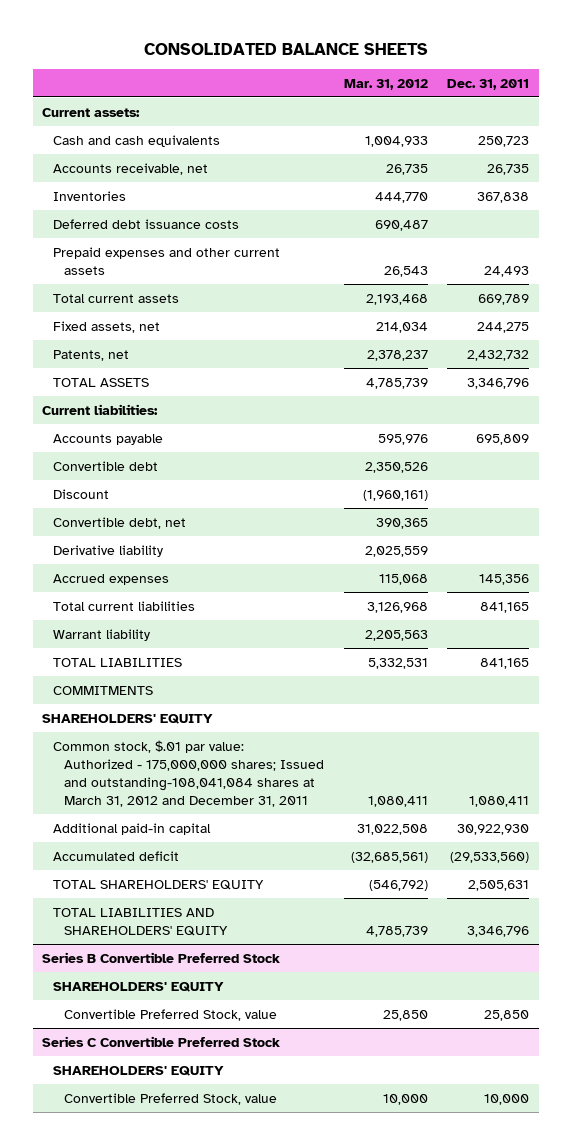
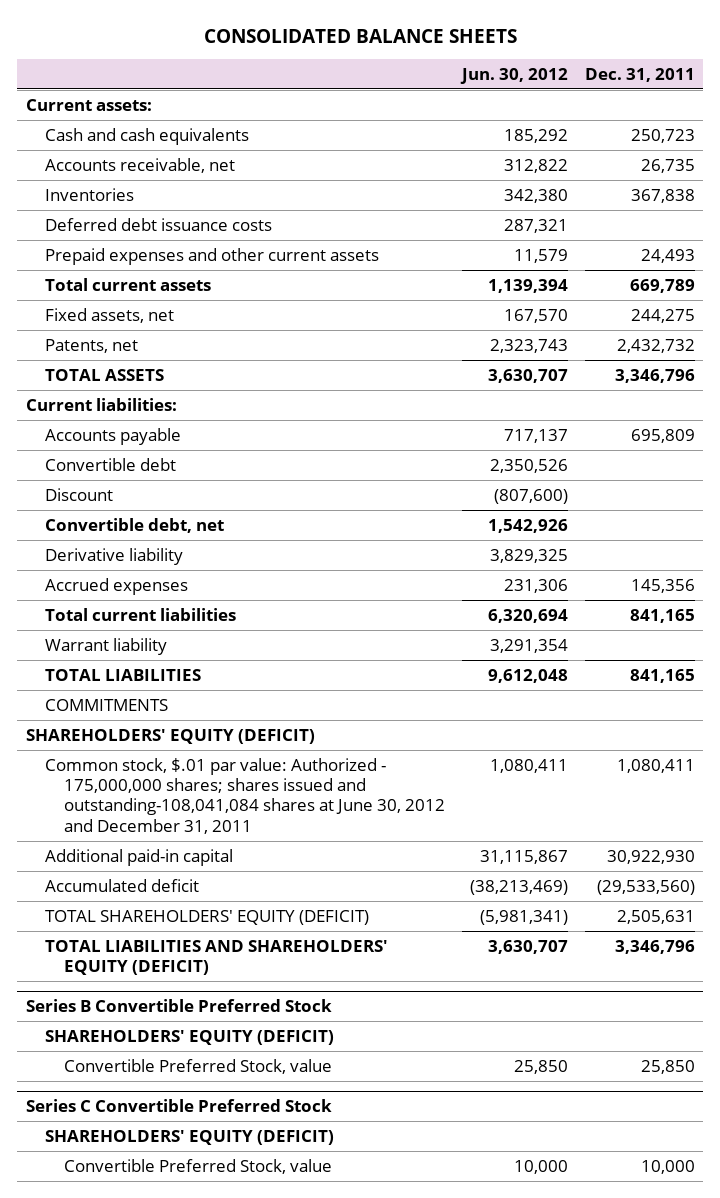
[343,78,428,90] Mar. 31, 2012 -> none
none -> [460,67,569,84] Jun. 30, 2012
[42,713,214,724] SHAREHOLDERS' EQUITY -> [25,728,315,744] SHAREHOLDERS' EQUITY (DEFICIT)
[53,739,325,808] Common stock, $.01 par value: Authorized - 175,000,000 shares; Issued and outstanding-108,041,084 shares at March 31, 2012 and December 31, 2011 -> [45,757,446,834] Common stock, $.01 par value: Authorized - 175,000,000 shares; shares issued and outstanding-108,041,084 shares at June 30, 2012 and December 31, 2011
[53,879,265,890] TOTAL SHAREHOLDERS' EQUITY -> [45,909,370,925] TOTAL SHAREHOLDERS' EQUITY (DEFICIT)
[53,907,229,936] TOTAL LIABILITIES AND SHAREHOLDERS' EQUITY -> [45,939,389,975] TOTAL LIABILITIES AND SHAREHOLDERS' EQUITY (DEFICIT)
[53,981,225,992] SHAREHOLDERS' EQUITY -> [45,1029,335,1045] SHAREHOLDERS' EQUITY (DEFICIT)
[53,1065,225,1076] SHAREHOLDERS' EQUITY -> [45,1129,335,1145] SHAREHOLDERS' EQUITY (DEFICIT)

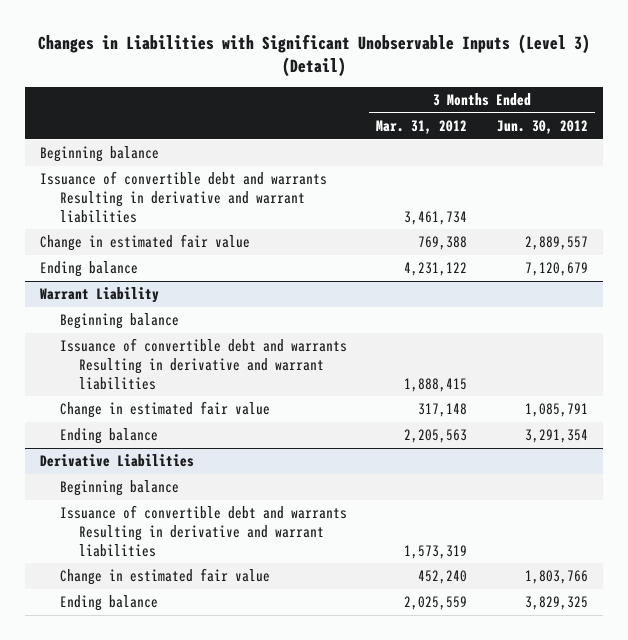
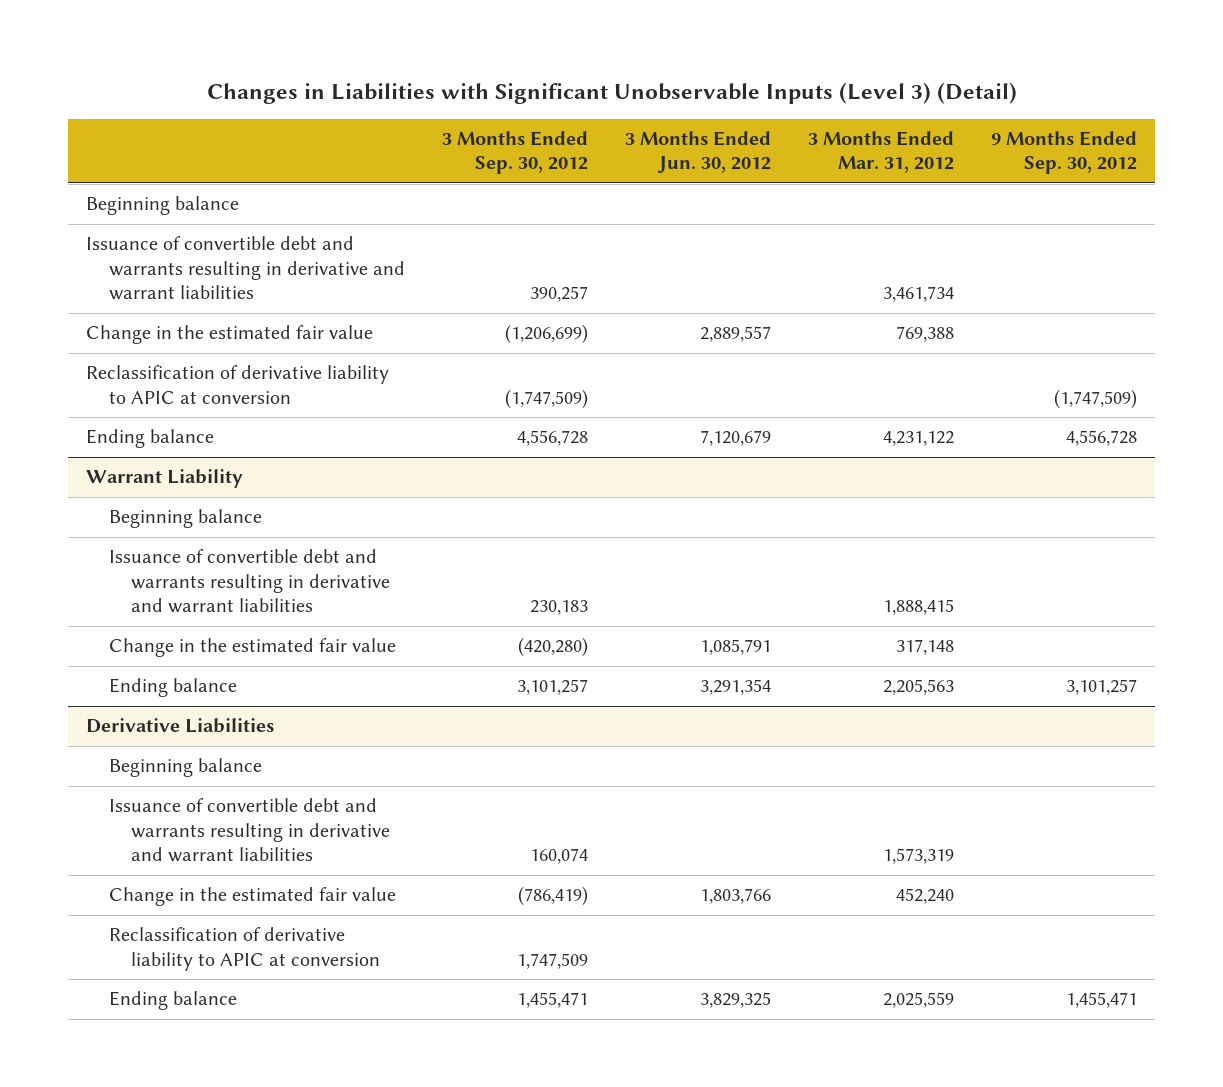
none -> [441,130,588,175] 3 Months Ended Sep. 30, 2012
none -> [990,130,1137,175] 9 Months Ended Sep. 30, 2012
[40,171,328,223] Issuance of convertible debt and warrants Resulting in derivative and warrant liabilities -> [86,236,405,301] Issuance of convertible debt and warrants resulting in derivative and warrant liabilities
[40,234,251,252] Change in estimated fair value -> [86,325,374,345] Change in the estimated fair value
none -> [86,365,390,404] Reclassification of derivative liability to APIC at conversion
[59,338,347,390] Issuance of convertible debt and warrants Resulting in derivative and warrant liabilities -> [108,549,391,614] Issuance of convertible debt and warrants resulting in derivative and warrant liabilities
[59,401,270,419] Change in estimated fair value -> [108,638,396,658] Change in the estimated fair value
[59,505,347,557] Issuance of convertible debt and warrants Resulting in derivative and warrant liabilities -> [108,798,391,863] Issuance of convertible debt and warrants resulting in derivative and warrant liabilities
[59,568,270,586] Change in estimated fair value -> [108,887,396,907] Change in the estimated fair value
none -> [108,927,381,971] Reclassification of derivative liability to APIC at conversion

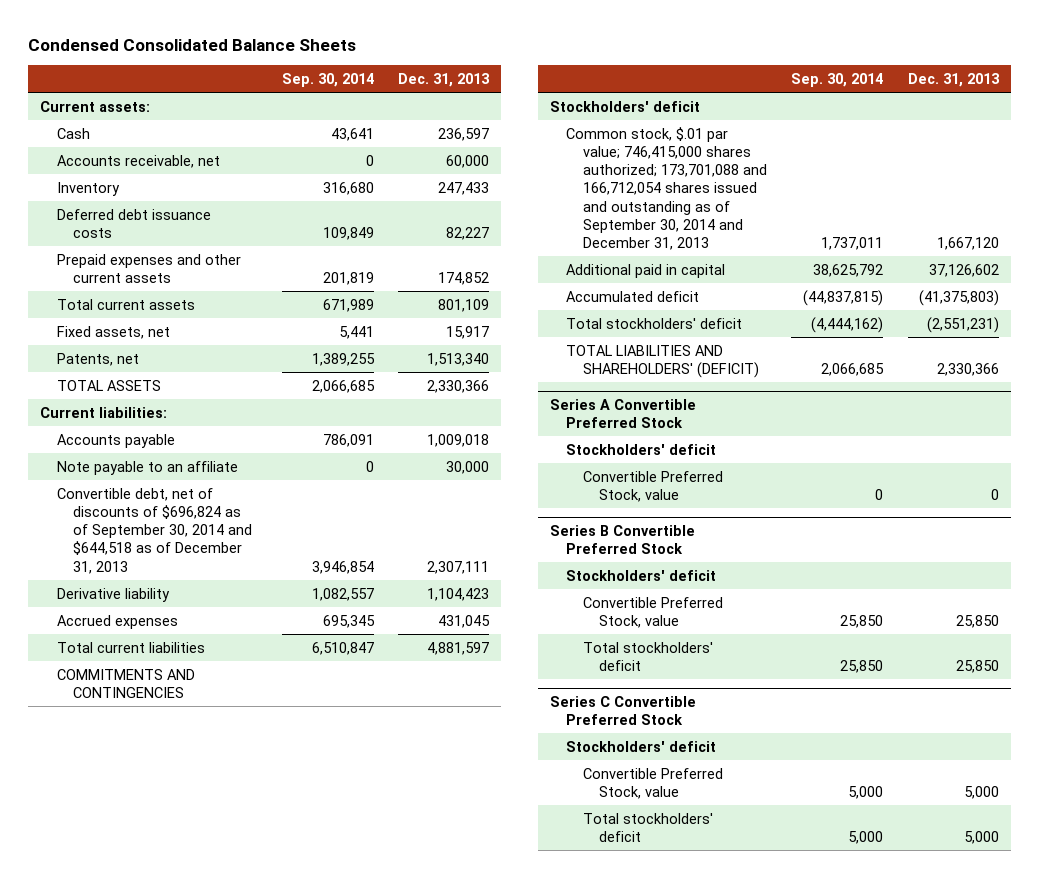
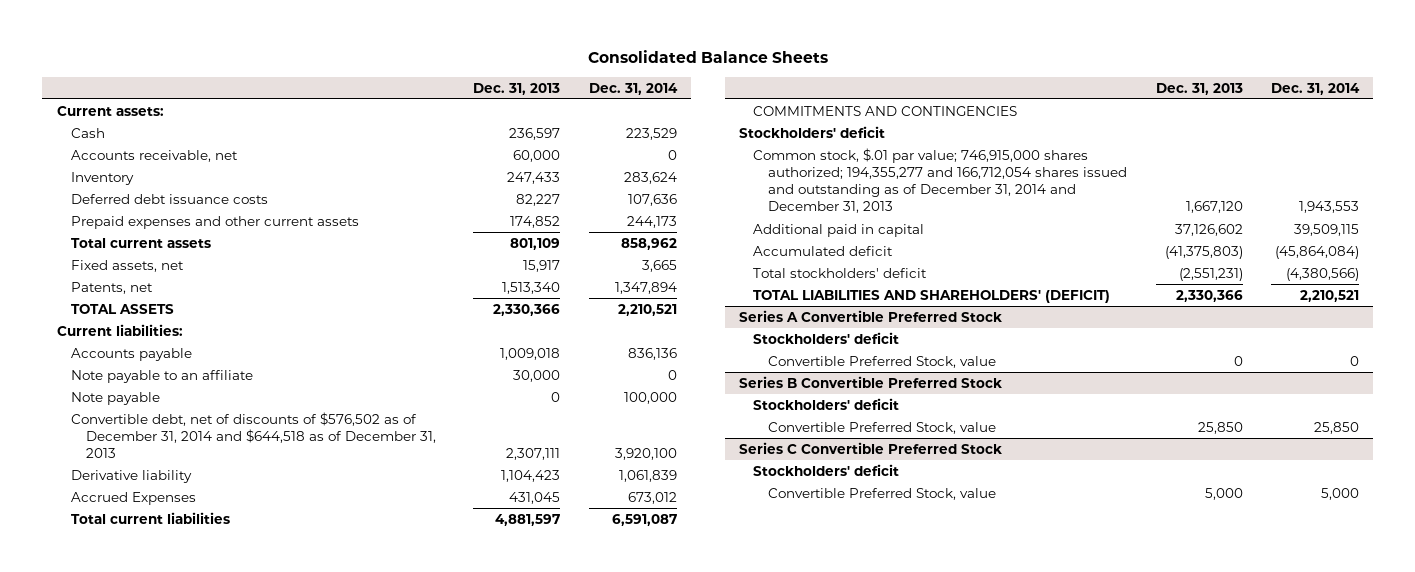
[28,38,357,51] Condensed Consolidated Balance Sheets -> [587,50,828,64] Consolidated Balance Sheets
[281,72,374,87] Sep. 30, 2014 -> none
none -> [588,82,678,95] Dec. 31, 2014
none -> [71,391,161,405] Note payable
[56,487,253,574] Convertible debt, net of discounts of $696,824 as of September 30, 2014 and $644,518 as of December 31, 2013 -> [71,411,436,459] Convertible debt, net of discounts of $576,502 as of December 31, 2014 and $644,518 as of December 31, 2013
[56,614,178,629] Accrued expenses -> [71,491,197,505] Accrued Expenses
[566,126,767,251] Common stock, $.01 par value; 746,415,000 shares authorized; 173,701,088 and 166,712,054 shares issued and outstanding as of September 30, 2014 and December 31, 2013 -> [753,147,1128,214] Common stock, $.01 par value; 746,915,000 shares authorized; 194,355,277 and 166,712,054 shares issued and outstanding as of December 31, 2014 and December 31, 2013
[582,641,713,671] Total stockholders' deficit -> none
[582,812,713,842] Total stockholders' deficit -> none

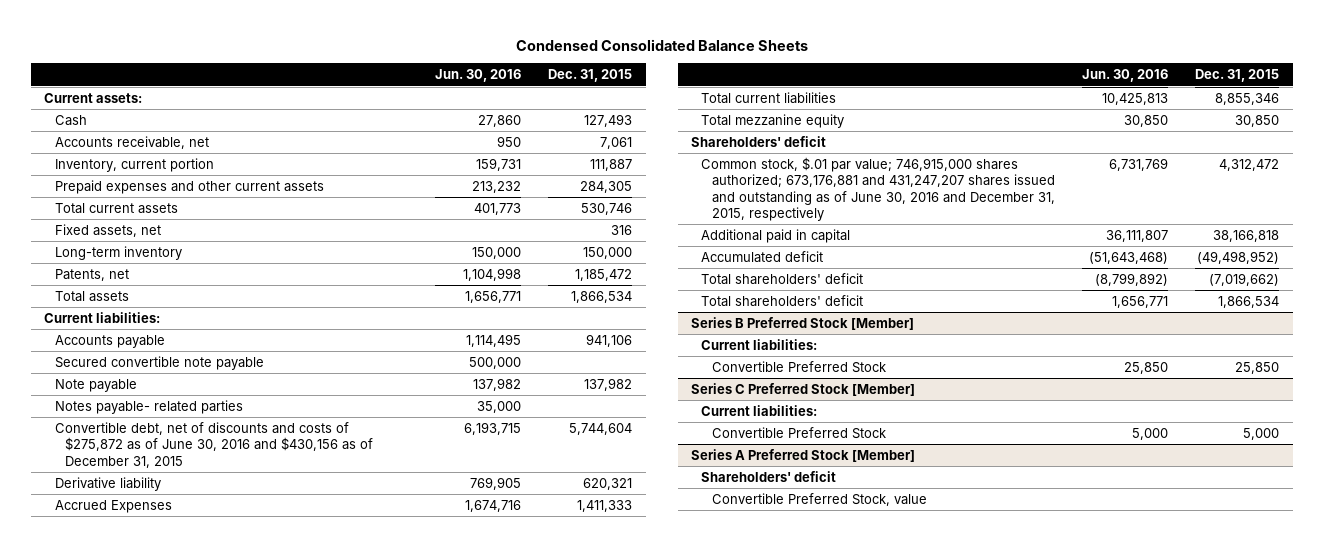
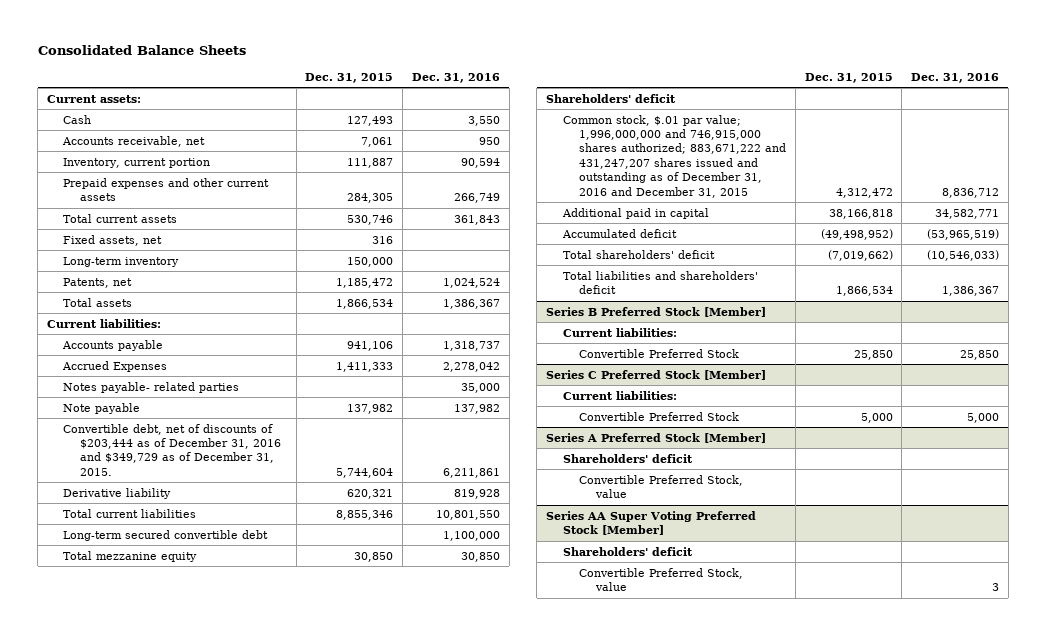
[515,38,808,51] Condensed Consolidated Balance Sheets -> [37,44,246,55] Consolidated Balance Sheets
[434,69,521,83] Jun. 30, 2016 -> none
none -> [411,72,500,83] Dec. 31, 2016
[54,355,264,370] Secured convertible note payable -> none
[54,499,172,513] Accrued Expenses -> [62,360,168,372] Accrued Expenses
[54,378,137,392] Note payable -> [63,402,141,414] Note payable
[54,421,373,468] Convertible debt, net of discounts and costs of $275,872 as of June 30, 2016 and $430,156 as of December 31, 2015 -> [63,423,281,476] Convertible debt, net of discounts of $203,444 as of December 31, 2016 and $349,729 as of December 31, 2015.
none -> [63,529,269,541] Long-term secured convertible debt
[701,156,1055,221] Common stock, $.01 par value; 746,915,000 shares authorized; 673,176,881 and 431,247,207 shares issued and outstanding as of June 30, 2016 and December 31, 2015, respectively -> [562,114,787,198] Common stock, $.01 par value; 1,996,000,000 and 746,915,000 shares authorized; 883,671,222 and 431,247,207 shares issued and outstanding as of December 31, 2016 and December 31, 2015
[701,294,864,307] Total shareholders' deficit -> [562,270,758,295] Total liabilities and shareholders' deficit
none -> [546,510,757,536] Series AA Super Voting Preferred Stock [Member]
none -> [562,546,693,556] Shareholders' deficit
none -> [579,567,744,592] Convertible Preferred Stock, value

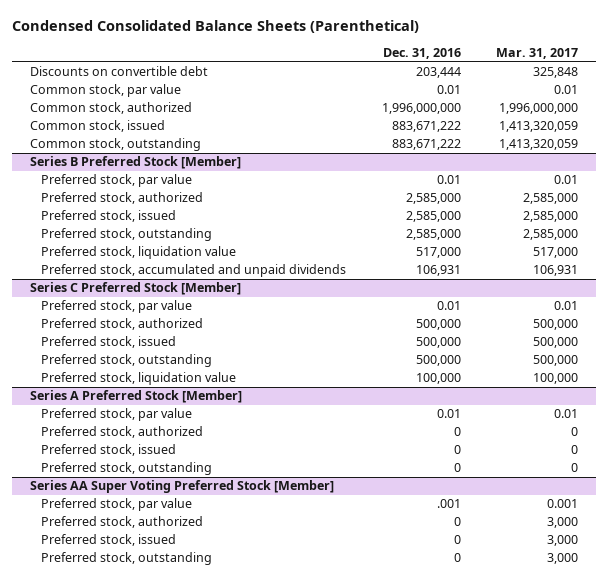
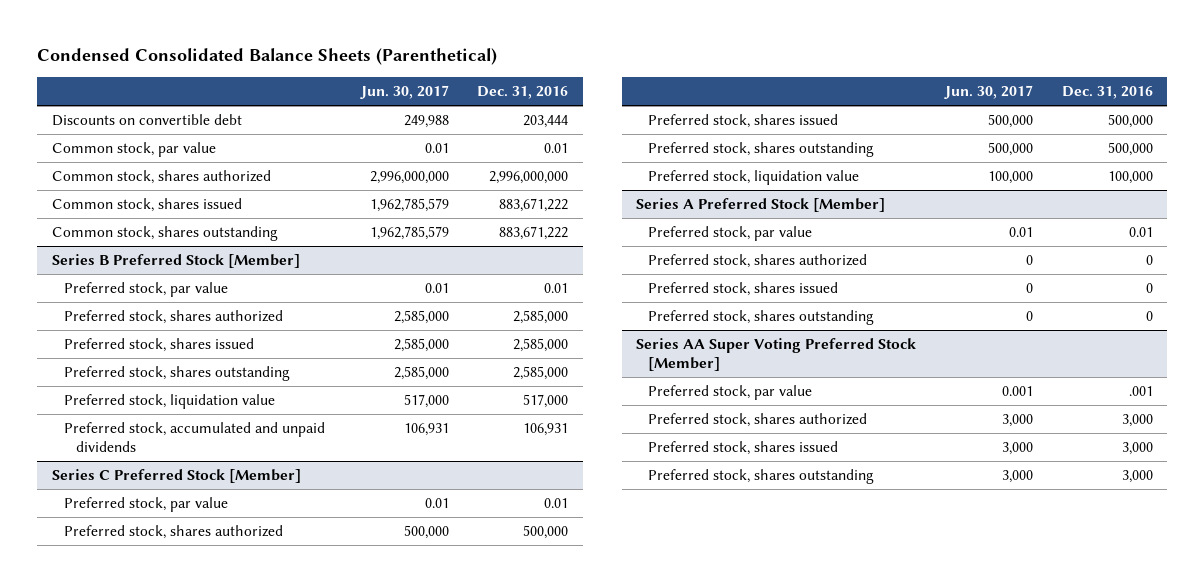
[496,48,579,60] Mar. 31, 2017 -> none
none -> [359,85,449,100] Jun. 30, 2017
[29,102,192,115] Common stock, authorized -> [51,170,271,185] Common stock, shares authorized
[381,103,461,115] 1,996,000,000 -> [489,171,569,185] 2,996,000,000
[29,120,165,133] Common stock, issued -> [51,198,242,213] Common stock, shares issued
[29,138,201,152] Common stock, outstanding -> [51,226,278,242] Common stock, shares outstanding
[41,192,204,205] Preferred stock, authorized -> [63,310,283,325] Preferred stock, shares authorized
[41,210,177,223] Preferred stock, issued -> [63,338,254,353] Preferred stock, shares issued
[41,228,213,242] Preferred stock, outstanding -> [63,366,290,382] Preferred stock, shares outstanding
[41,318,204,331] Preferred stock, authorized -> [63,525,283,540] Preferred stock, shares authorized
[41,336,177,349] Preferred stock, issued -> [647,114,838,129] Preferred stock, shares issued
[41,354,213,368] Preferred stock, outstanding -> [647,142,874,158] Preferred stock, shares outstanding
[41,426,204,439] Preferred stock, authorized -> [647,254,867,269] Preferred stock, shares authorized
[41,444,177,457] Preferred stock, issued -> [647,282,838,297] Preferred stock, shares issued
[41,462,213,476] Preferred stock, outstanding -> [647,310,874,326] Preferred stock, shares outstanding
[41,516,204,529] Preferred stock, authorized -> [647,413,867,428] Preferred stock, shares authorized
[453,517,461,527] 0 -> [1121,414,1153,428] 3,000
[41,534,177,547] Preferred stock, issued -> [647,441,838,456] Preferred stock, shares issued
[453,535,461,545] 0 -> [1121,442,1153,456] 3,000
[41,552,213,566] Preferred stock, outstanding -> [647,469,874,485] Preferred stock, shares outstanding
[453,553,461,563] 0 -> [1121,470,1153,484] 3,000

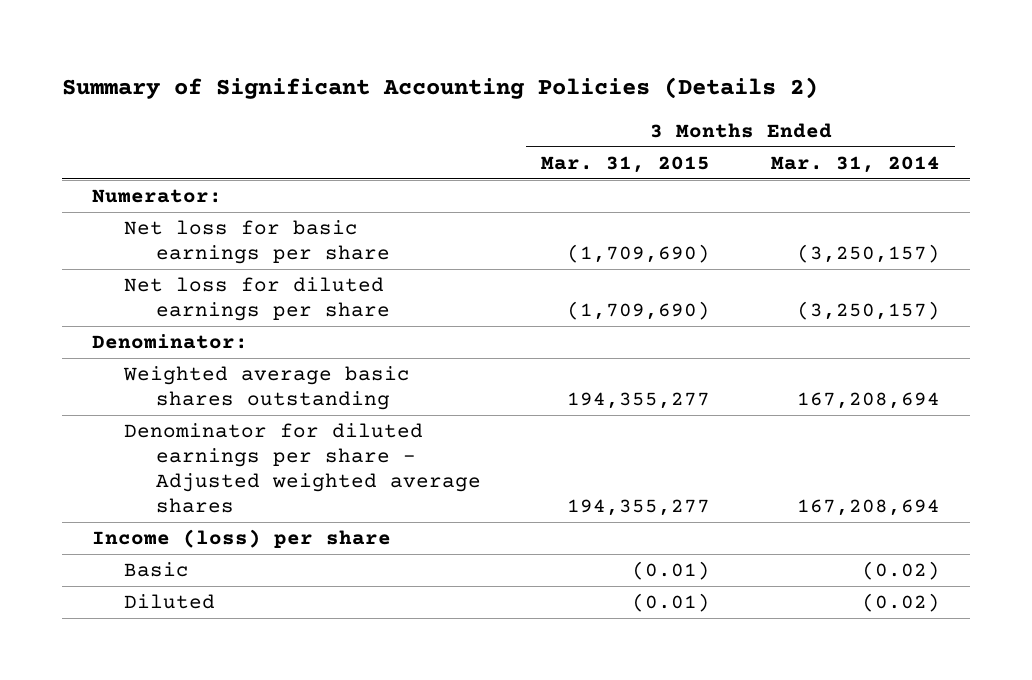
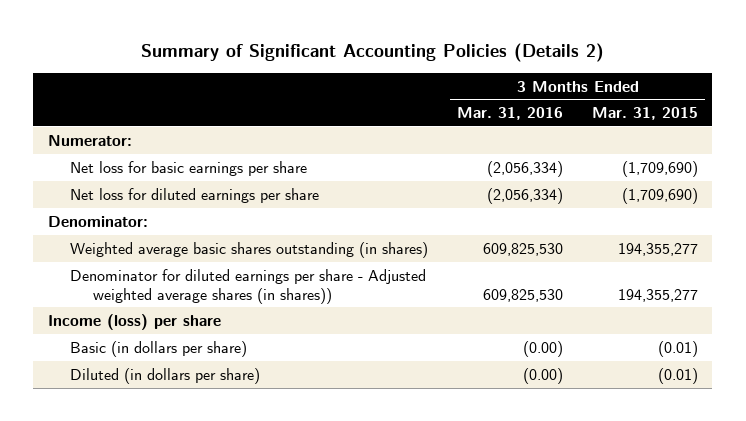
[771,155,941,173] Mar. 31, 2014 -> none
none -> [457,107,564,121] Mar. 31, 2016
[122,366,410,411] Weighted average basic shares outstanding -> [70,241,429,258] Weighted average basic shares outstanding (in shares)
[123,423,481,514] Denominator for diluted earnings per share - Adjusted weighted average shares -> [70,268,427,304] Denominator for diluted earnings per share - Adjusted weighted average shares (in shares))
[123,562,189,578] Basic -> [70,340,248,357] Basic (in dollars per share)
[123,594,215,610] Diluted -> [70,367,261,384] Diluted (in dollars per share)

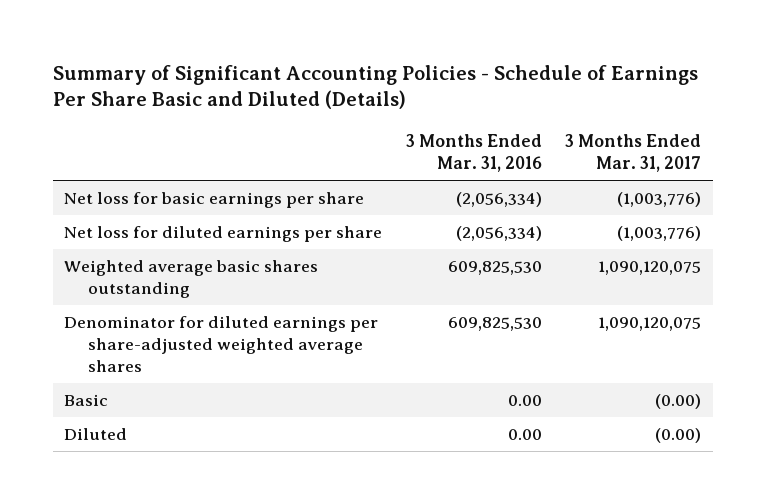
[140,43,604,63] Summary of Significant Accounting Policies (Details 2) -> [52,64,698,110] Summary of Significant Accounting Policies - Schedule of Earnings Per Share Basic and Diluted (Details)
[592,107,699,121] Mar. 31, 2015 -> none
none -> [565,133,702,172] 3 Months Ended Mar. 31, 2017
[47,134,132,146] Numerator: -> none
[47,215,148,227] Denominator: -> none
[47,313,221,330] Income (loss) per share -> none
[70,241,429,258] Weighted average basic shares outstanding (in shares) -> [64,260,319,299] Weighted average basic shares outstanding
[70,268,427,304] Denominator for diluted earnings per share - Adjusted weighted average shares (in shares)) -> [64,316,379,373] Denominator for diluted earnings per share-adjusted weighted average shares
[70,340,248,357] Basic (in dollars per share) -> [64,394,109,407] Basic
[523,340,564,357] (0.00) -> [507,395,542,407] 0.00
[70,367,261,384] Diluted (in dollars per share) -> [64,428,128,441] Diluted
[523,367,564,384] (0.00) -> [507,429,542,441] 0.00

